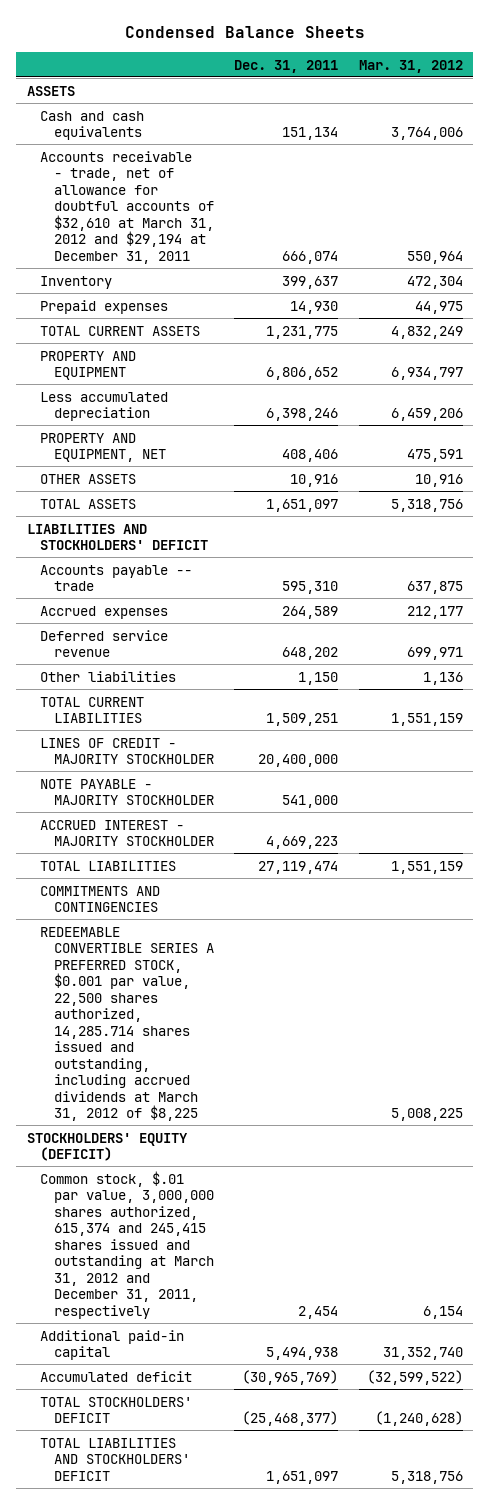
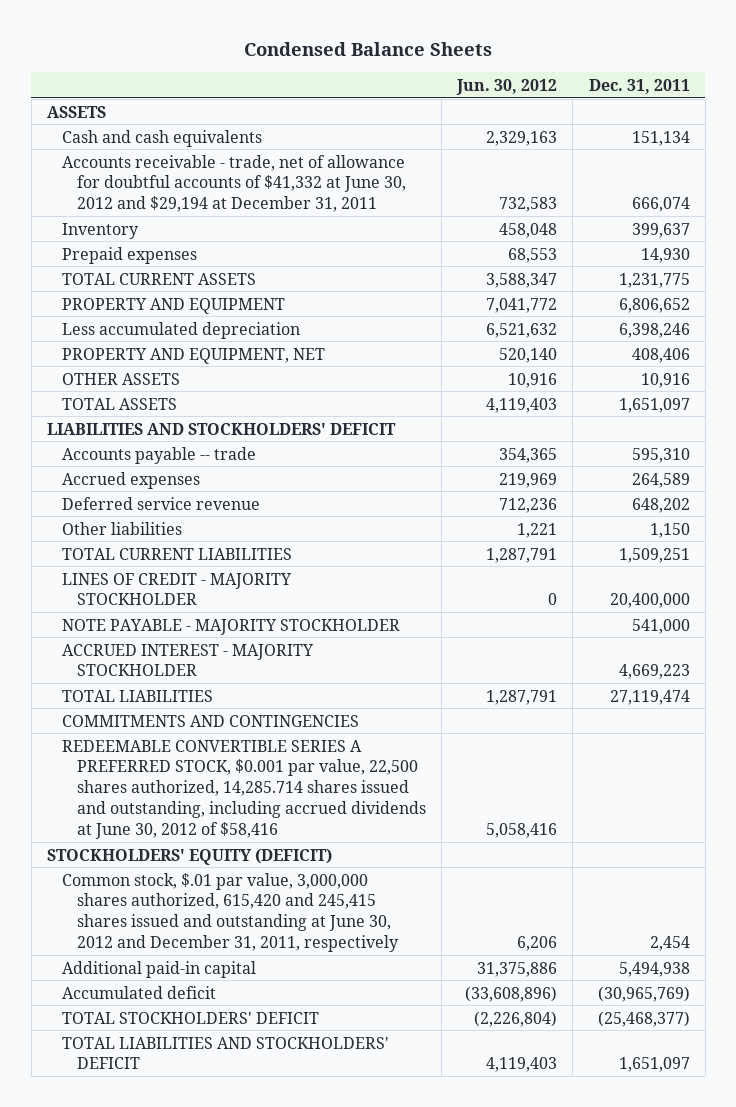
[358,59,463,73] Mar. 31, 2012 -> none
none -> [456,78,558,95] Jun. 30, 2012
[40,150,214,264] Accounts receivable - trade, net of allowance for doubtful accounts of $32,610 at March 31, 2012 and $29,194 at December 31, 2011 -> [61,154,407,213] Accounts receivable - trade, net of allowance for doubtful accounts of $41,332 at June 30, 2012 and $29,194 at December 31, 2011
[40,926,214,1122] REDEEMABLE CONVERTIBLE SERIES A PREFERRED STOCK, $0.001 par value, 22,500 shares authorized, 14,285.714 shares issued and outstanding, including accrued dividends at March 31, 2012 of $8,225 -> [61,739,427,840] REDEEMABLE CONVERTIBLE SERIES A PREFERRED STOCK, $0.001 par value, 22,500 shares authorized, 14,285.714 shares issued and outstanding, including accrued dividends at June 30, 2012 of $58,416
[40,1170,214,1319] Common stock, $.01 par value, 3,000,000 shares authorized, 615,374 and 245,415 shares issued and outstanding at March 31, 2012 and December 31, 2011, respectively -> [61,872,400,953] Common stock, $.01 par value, 3,000,000 shares authorized, 615,420 and 245,415 shares issued and outstanding at June 30, 2012 and December 31, 2011, respectively

